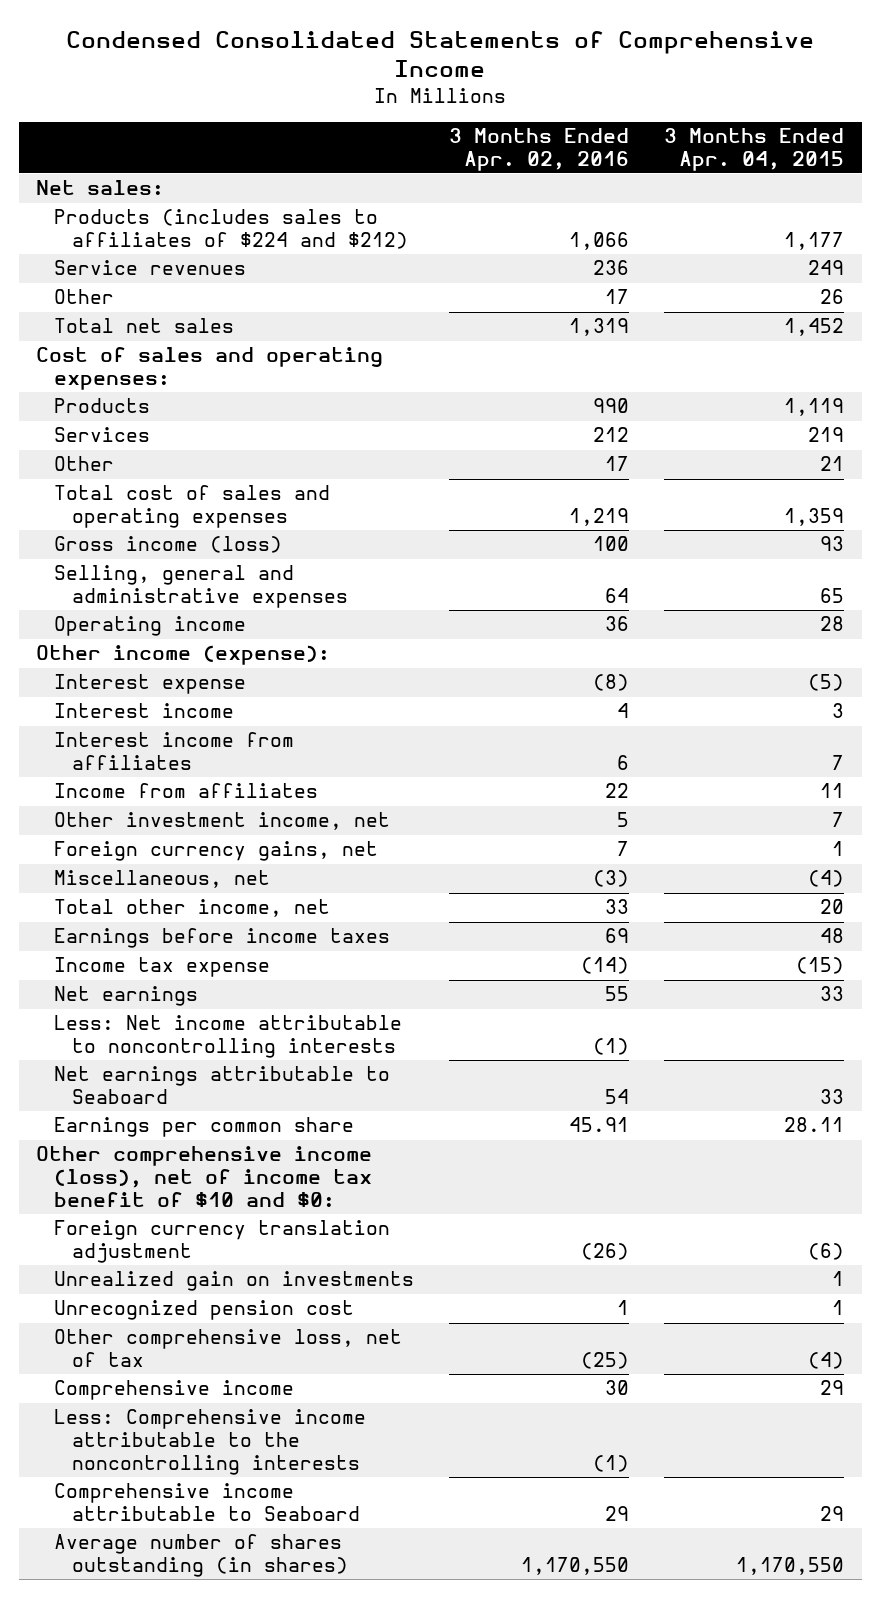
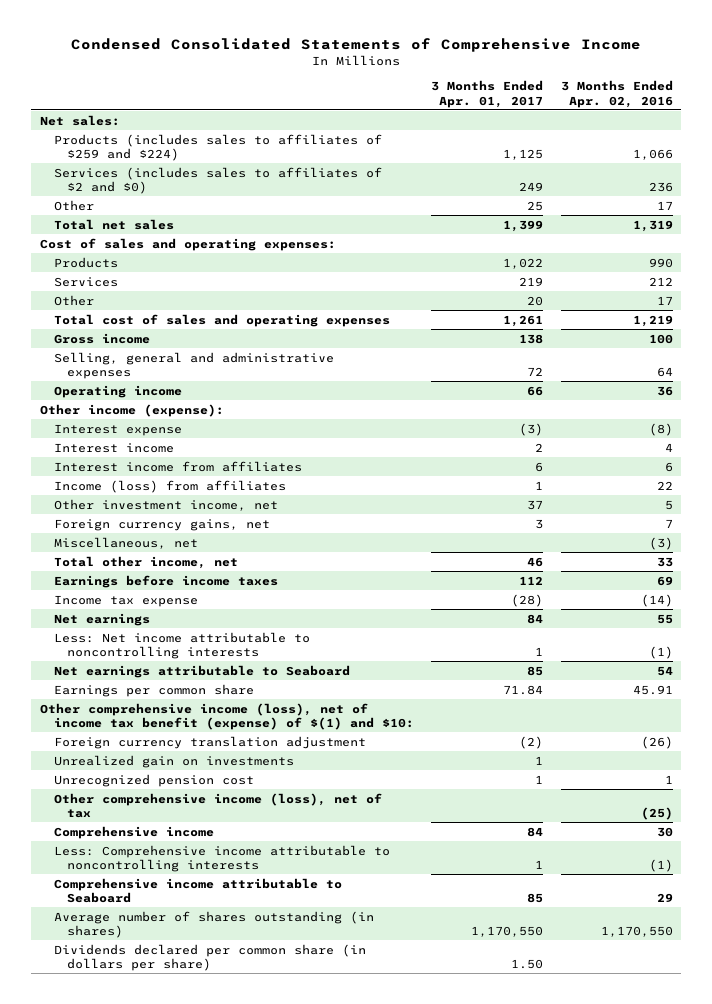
[664,128,845,171] 3 Months Ended Apr. 04, 2015 -> none
none -> [431,80,544,108] 3 Months Ended Apr. 01, 2017
[54,209,409,250] Products (includes sales to affiliates of $224 and $212) -> [53,133,382,161] Products (includes sales to affiliates of $259 and $224)
[54,260,247,276] Service revenues -> [53,166,382,194] Services (includes sales to affiliates of $2 and $0)
[54,536,283,554] Gross income (loss) -> [53,332,150,344] Gross income
[54,783,319,799] Income from affiliates -> [53,479,286,493] Income (loss) from affiliates
[36,1146,373,1207] Other comprehensive income (loss), net of income tax benefit of $10 and $0: -> [39,702,414,730] Other comprehensive income (loss), net of income tax benefit (expense) of $(1) and $10:
[54,1329,403,1368] Other comprehensive loss, net of tax -> [53,792,382,818] Other comprehensive income (loss), net of tax
[54,1409,367,1475] Less: Comprehensive income attributable to the noncontrolling interests -> [53,844,390,872] Less: Comprehensive income attributable to noncontrolling interests
none -> [53,943,366,971] Dividends declared per common share (in dollars per share)

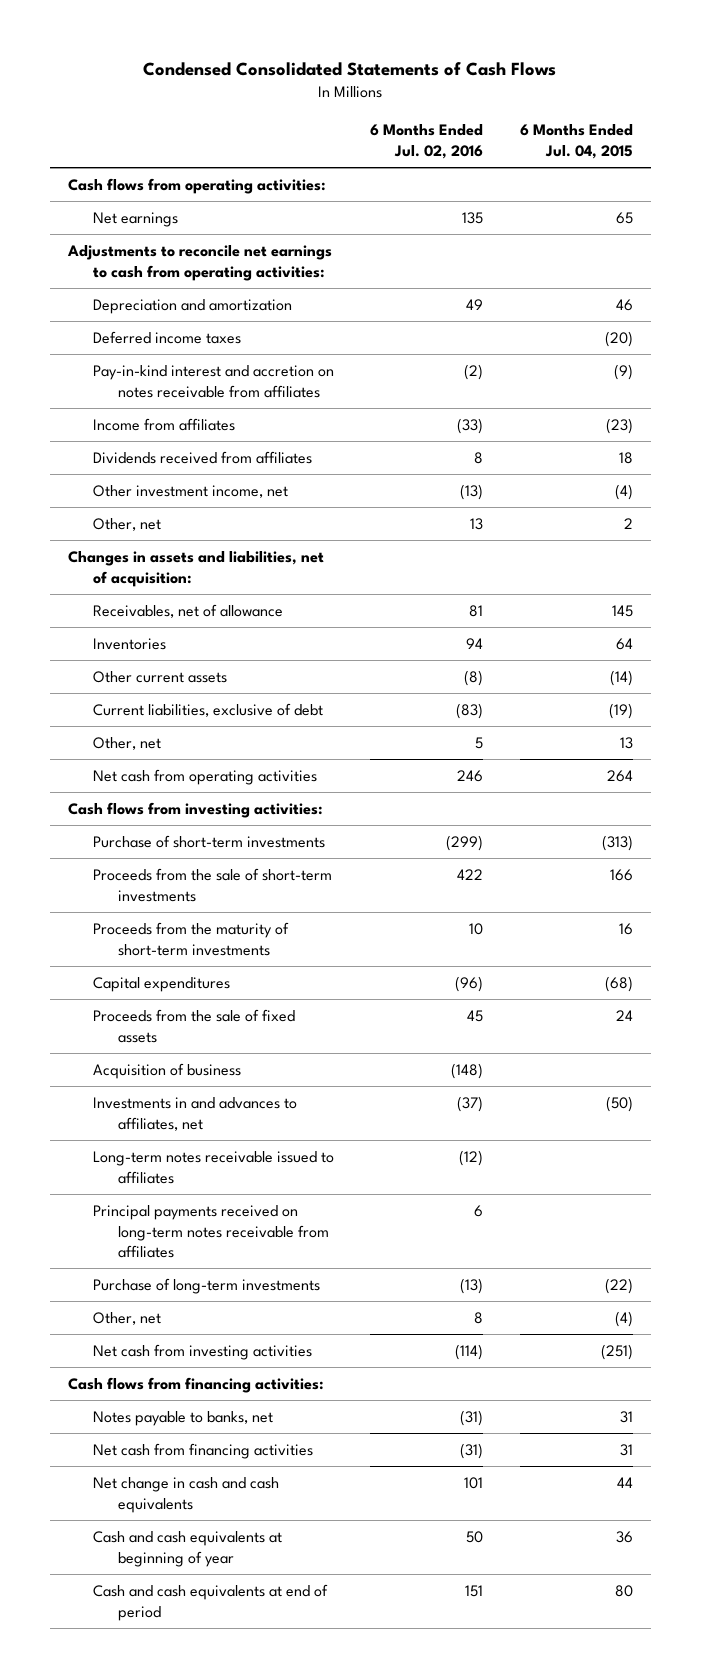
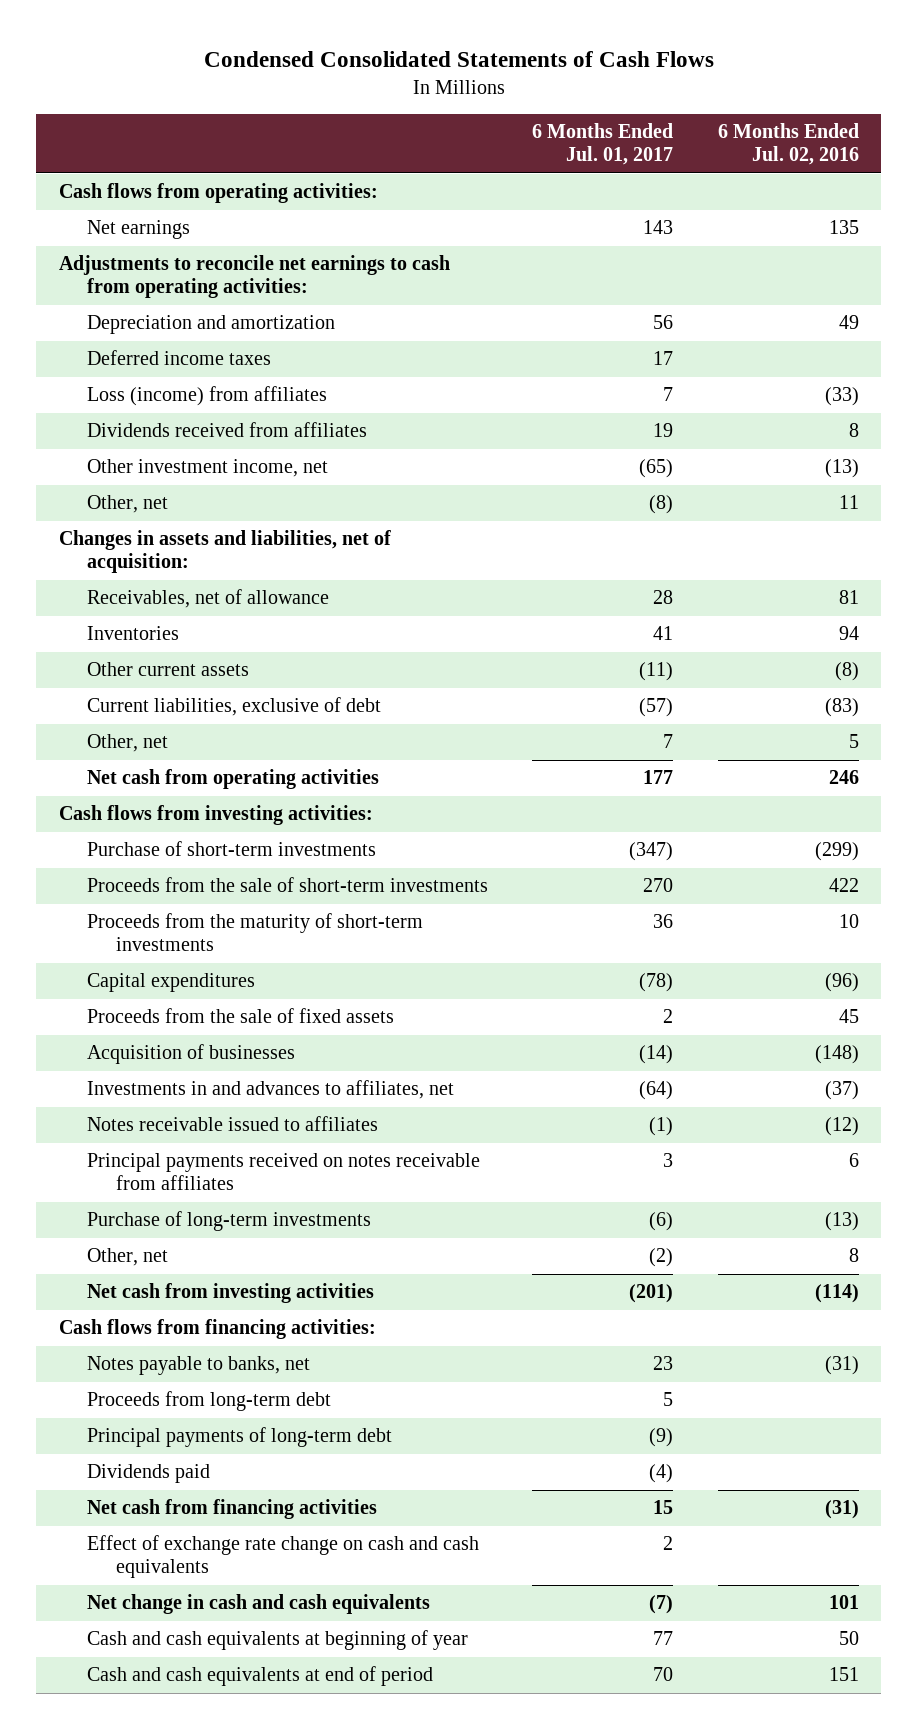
[519,124,633,160] 6 Months Ended Jul. 04, 2015 -> none
none -> [532,123,674,166] 6 Months Ended Jul. 01, 2017
[92,364,334,398] Pay-in-kind interest and accretion on notes receivable from affiliates -> none
[92,417,235,431] Income from affiliates -> [87,386,328,407] Loss (income) from affiliates
[470,517,484,530] 13 -> [838,495,859,510] 11
[92,1062,241,1079] Acquisition of business -> [87,1044,296,1065] Acquisition of businesses
[92,1150,334,1184] Long-term notes receivable issued to affiliates -> [87,1116,379,1132] Notes receivable issued to affiliates
[92,1204,329,1259] Principal payments received on long-term notes receivable from affiliates -> [87,1153,481,1191] Principal payments received on notes receivable from affiliates
none -> [87,1391,332,1412] Proceeds from long-term debt
none -> [87,1427,393,1448] Principal payments of long-term debt
none -> [87,1464,211,1484] Dividends paid
none -> [87,1535,480,1579] Effect of exchange rate change on cash and cash equivalents

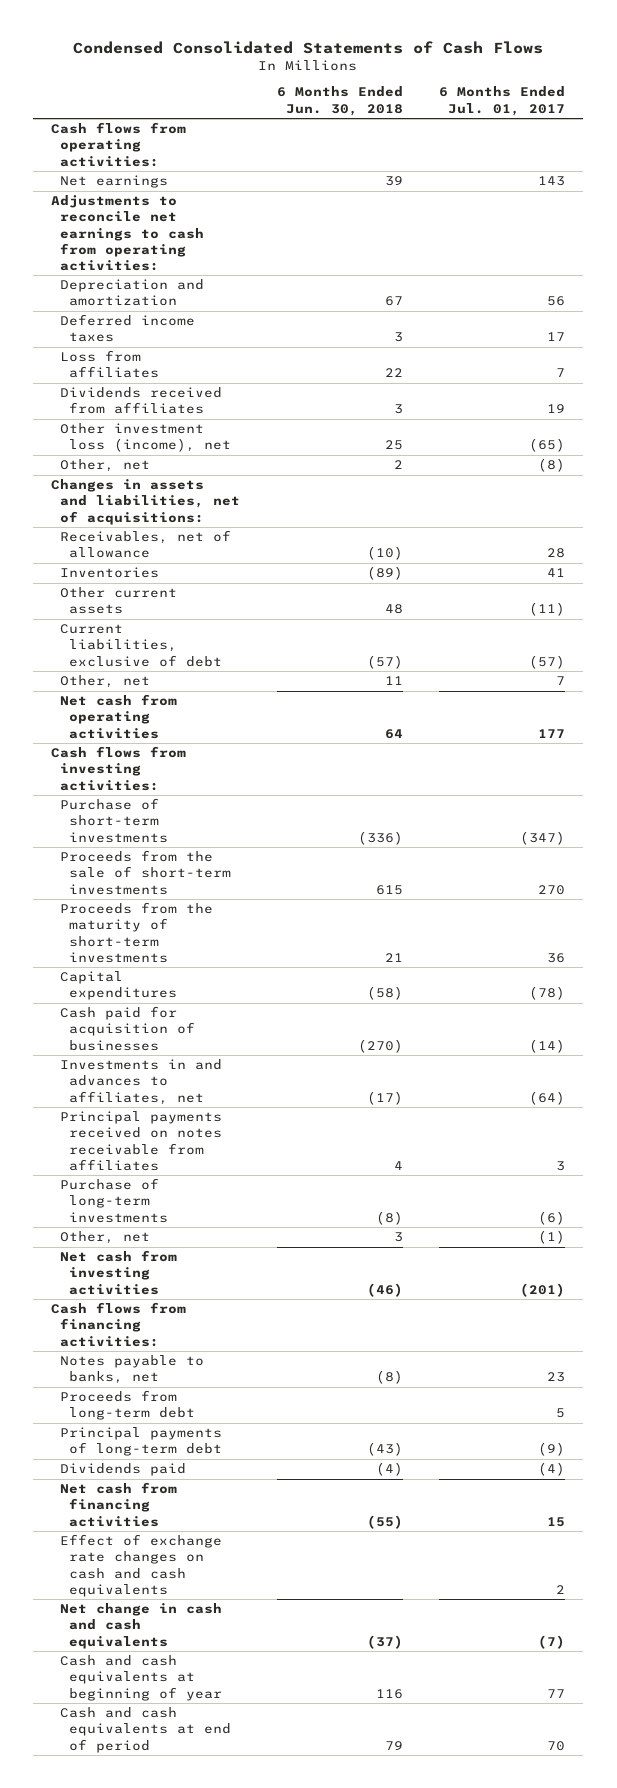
[717,123,859,166] 6 Months Ended Jul. 02, 2016 -> none
none -> [276,86,403,116] 6 Months Ended Jun. 30, 2018
[87,386,328,407] Loss (income) from affiliates -> [60,350,160,379] Loss from affiliates
[87,459,329,478] Other investment income, net -> [60,423,232,453] Other investment loss (income), net
[58,530,391,574] Changes in assets and liabilities, net of acquisition: -> [51,479,241,525] Changes in assets and liabilities, net of acquisitions:
[87,1008,395,1024] Proceeds from the sale of fixed assets -> none
[87,1044,296,1065] Acquisition of businesses -> [60,1006,196,1051] Cash paid for acquisition of businesses
[87,1116,379,1132] Notes receivable issued to affiliates -> none
[649,1248,674,1268] (2) -> [538,1230,566,1245] (1)
[87,1535,480,1579] Effect of exchange rate change on cash and cash equivalents -> [60,1534,223,1597] Effect of exchange rate changes on cash and cash equivalents

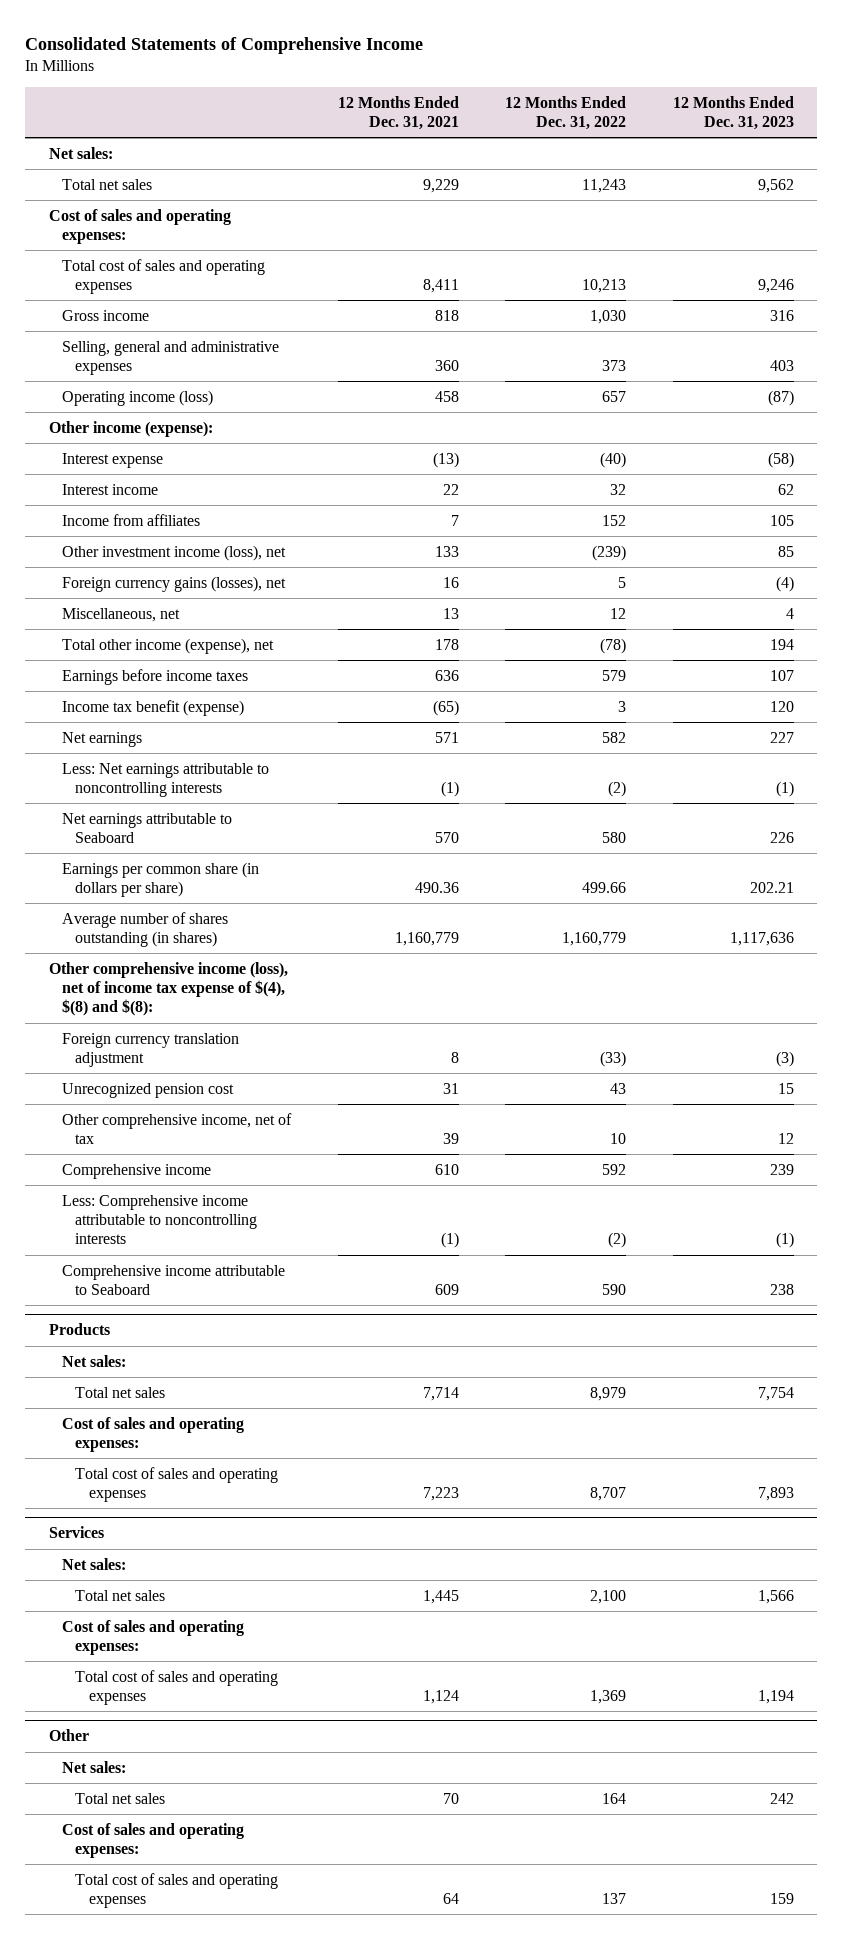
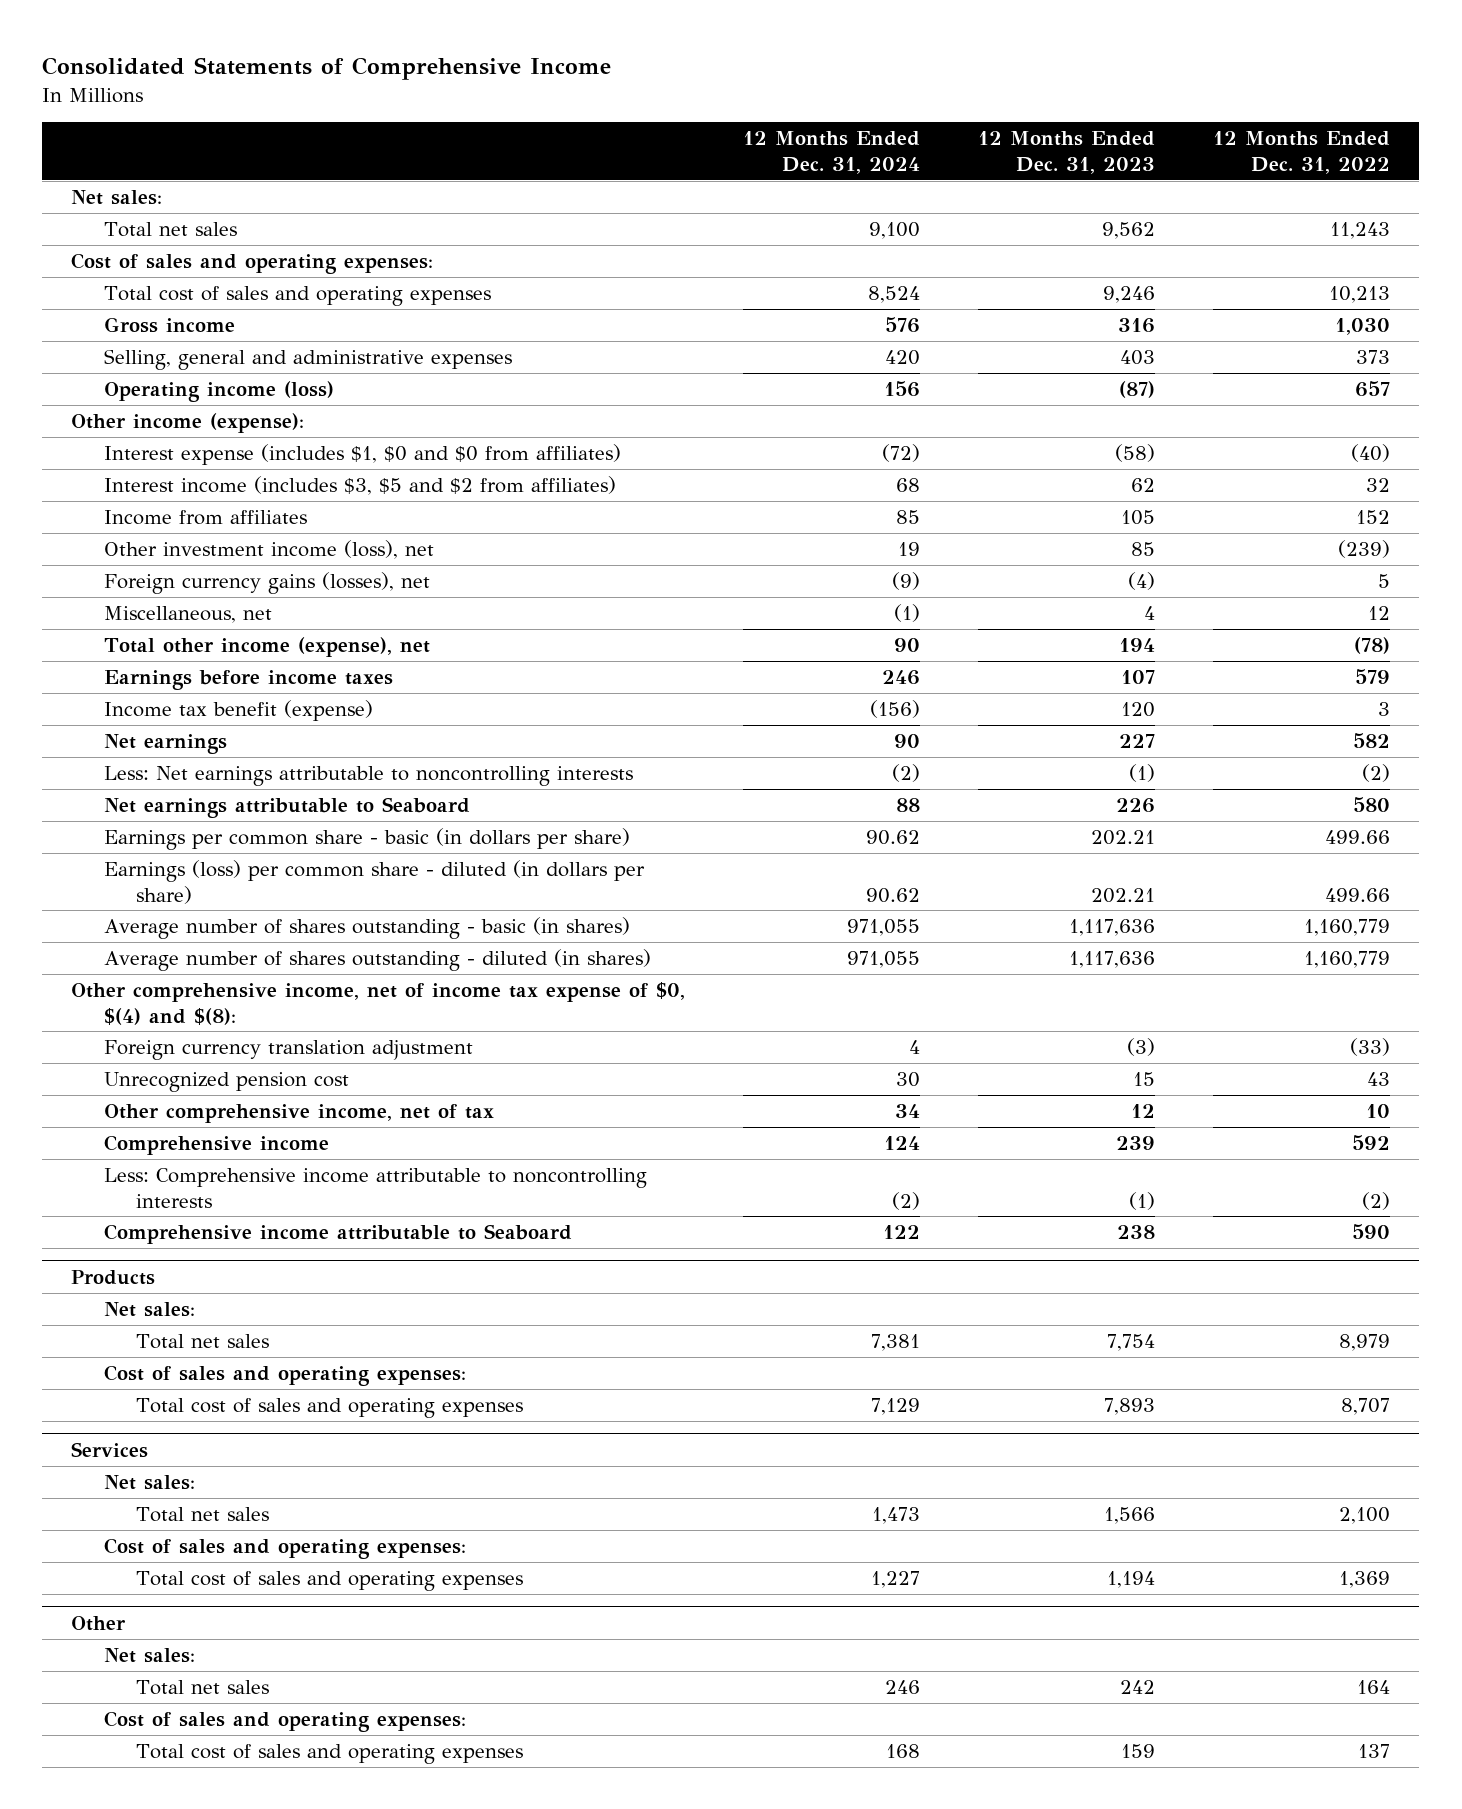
[337,95,459,131] 12 Months Ended Dec. 31, 2021 -> none
none -> [743,131,921,174] 12 Months Ended Dec. 31, 2024
[62,452,164,468] Interest expense -> [103,444,621,466] Interest expense (includes $1, $0 and $0 from affiliates)
[62,483,159,495] Interest income -> [103,476,616,496] Interest income (includes $3, $5 and $2 from affiliates)
[62,861,260,898] Earnings per common share (in dollars per share) -> [103,828,630,851] Earnings per common share - basic (in dollars per share)
none -> [103,860,645,904] Earnings (loss) per common share - diluted (in dollars per share)
[62,911,229,948] Average number of shares outstanding (in shares) -> [103,917,630,940] Average number of shares outstanding - basic (in shares)
none -> [103,949,651,972] Average number of shares outstanding - diluted (in shares)
[48,961,288,1017] Other comprehensive income (loss), net of income tax expense of $(4), $(8) and $(8): -> [71,982,686,1025] Other comprehensive income, net of income tax expense of $0, $(4) and $(8):

